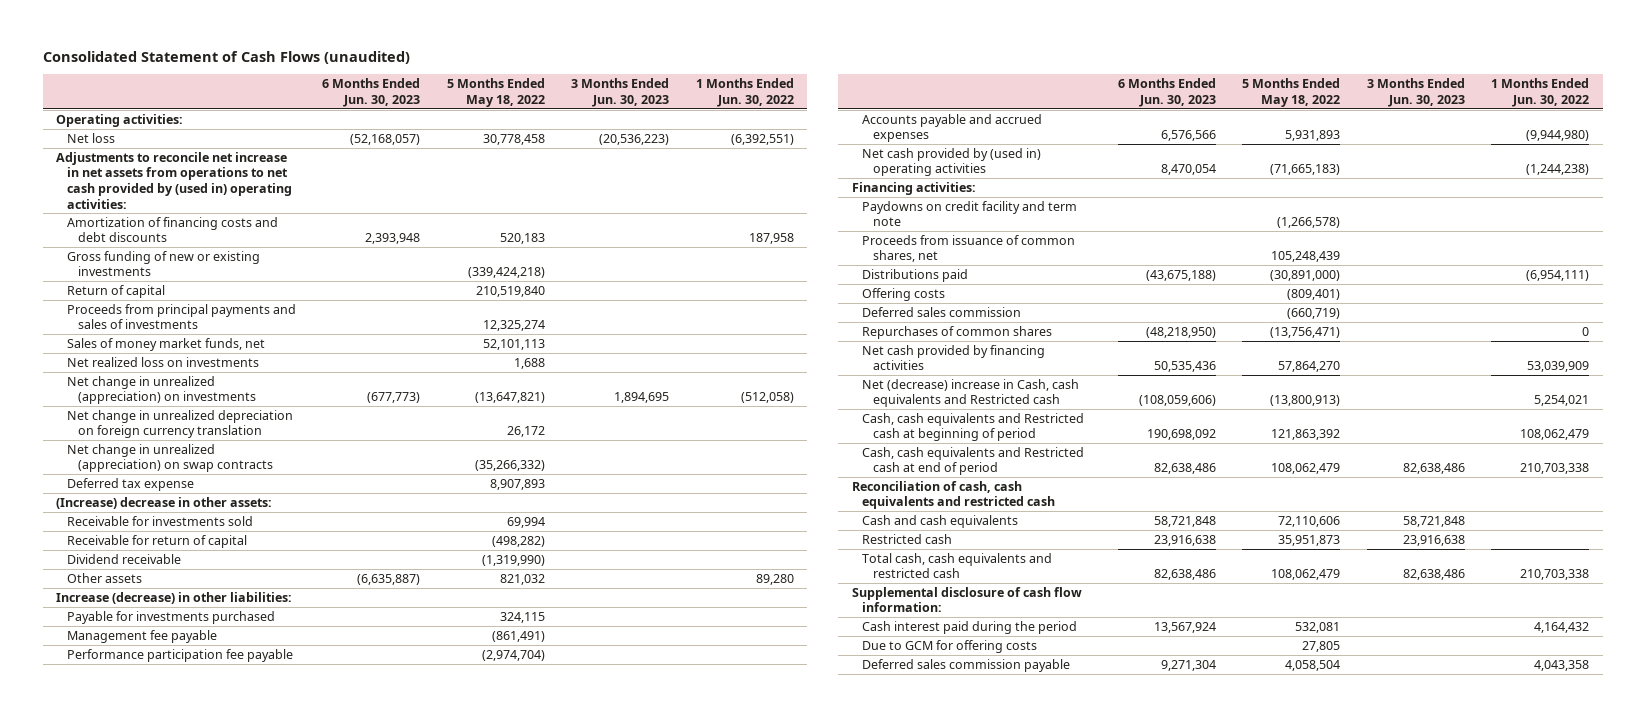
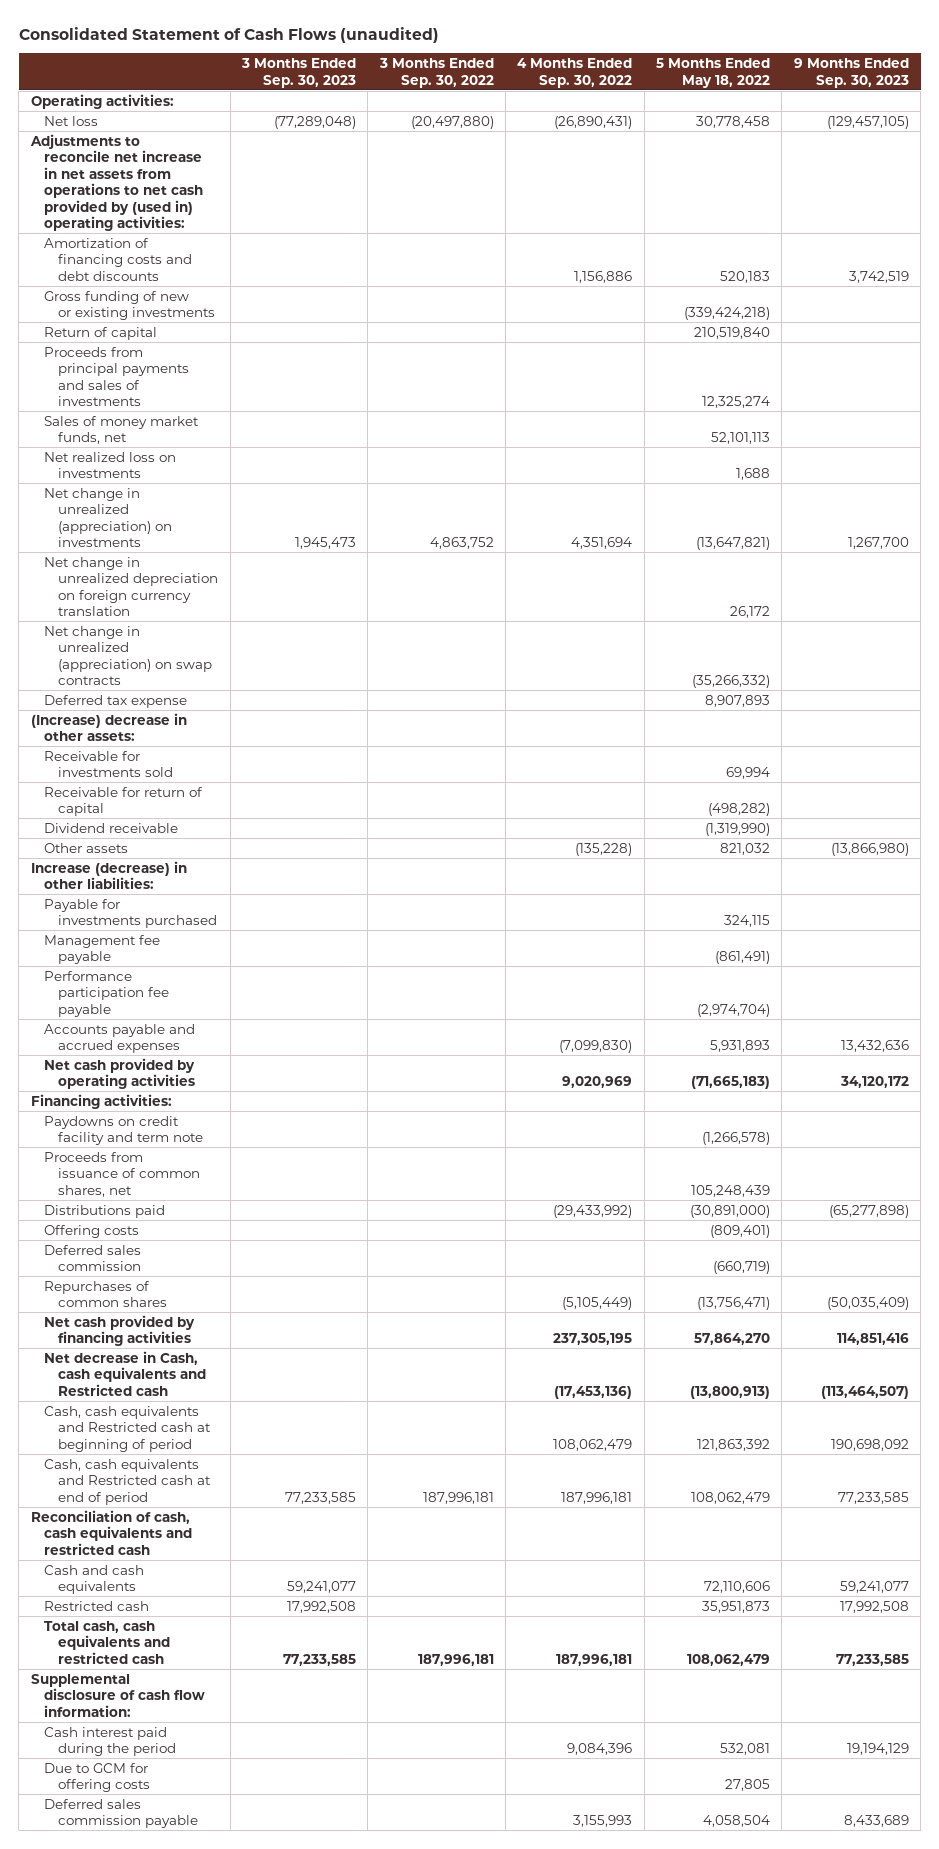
[322,78,421,107] 6 Months Ended Jun. 30, 2023 -> none
[571,78,670,107] 3 Months Ended Jun. 30, 2023 -> none
[695,78,794,107] 1 Months Ended Jun. 30, 2022 -> none
none -> [240,57,356,88] 3 Months Ended Sep. 30, 2023
none -> [378,57,494,88] 3 Months Ended Sep. 30, 2022
none -> [517,57,633,88] 4 Months Ended Sep. 30, 2022
none -> [793,57,909,88] 9 Months Ended Sep. 30, 2023
[862,147,1042,177] Net cash provided by (used in) operating activities -> [44,1057,196,1090] Net cash provided by operating activities
[862,378,1080,408] Net (decrease) increase in Cash, cash equivalents and Restricted cash -> [44,1350,207,1396] Net decrease in Cash, cash equivalents and Restricted cash

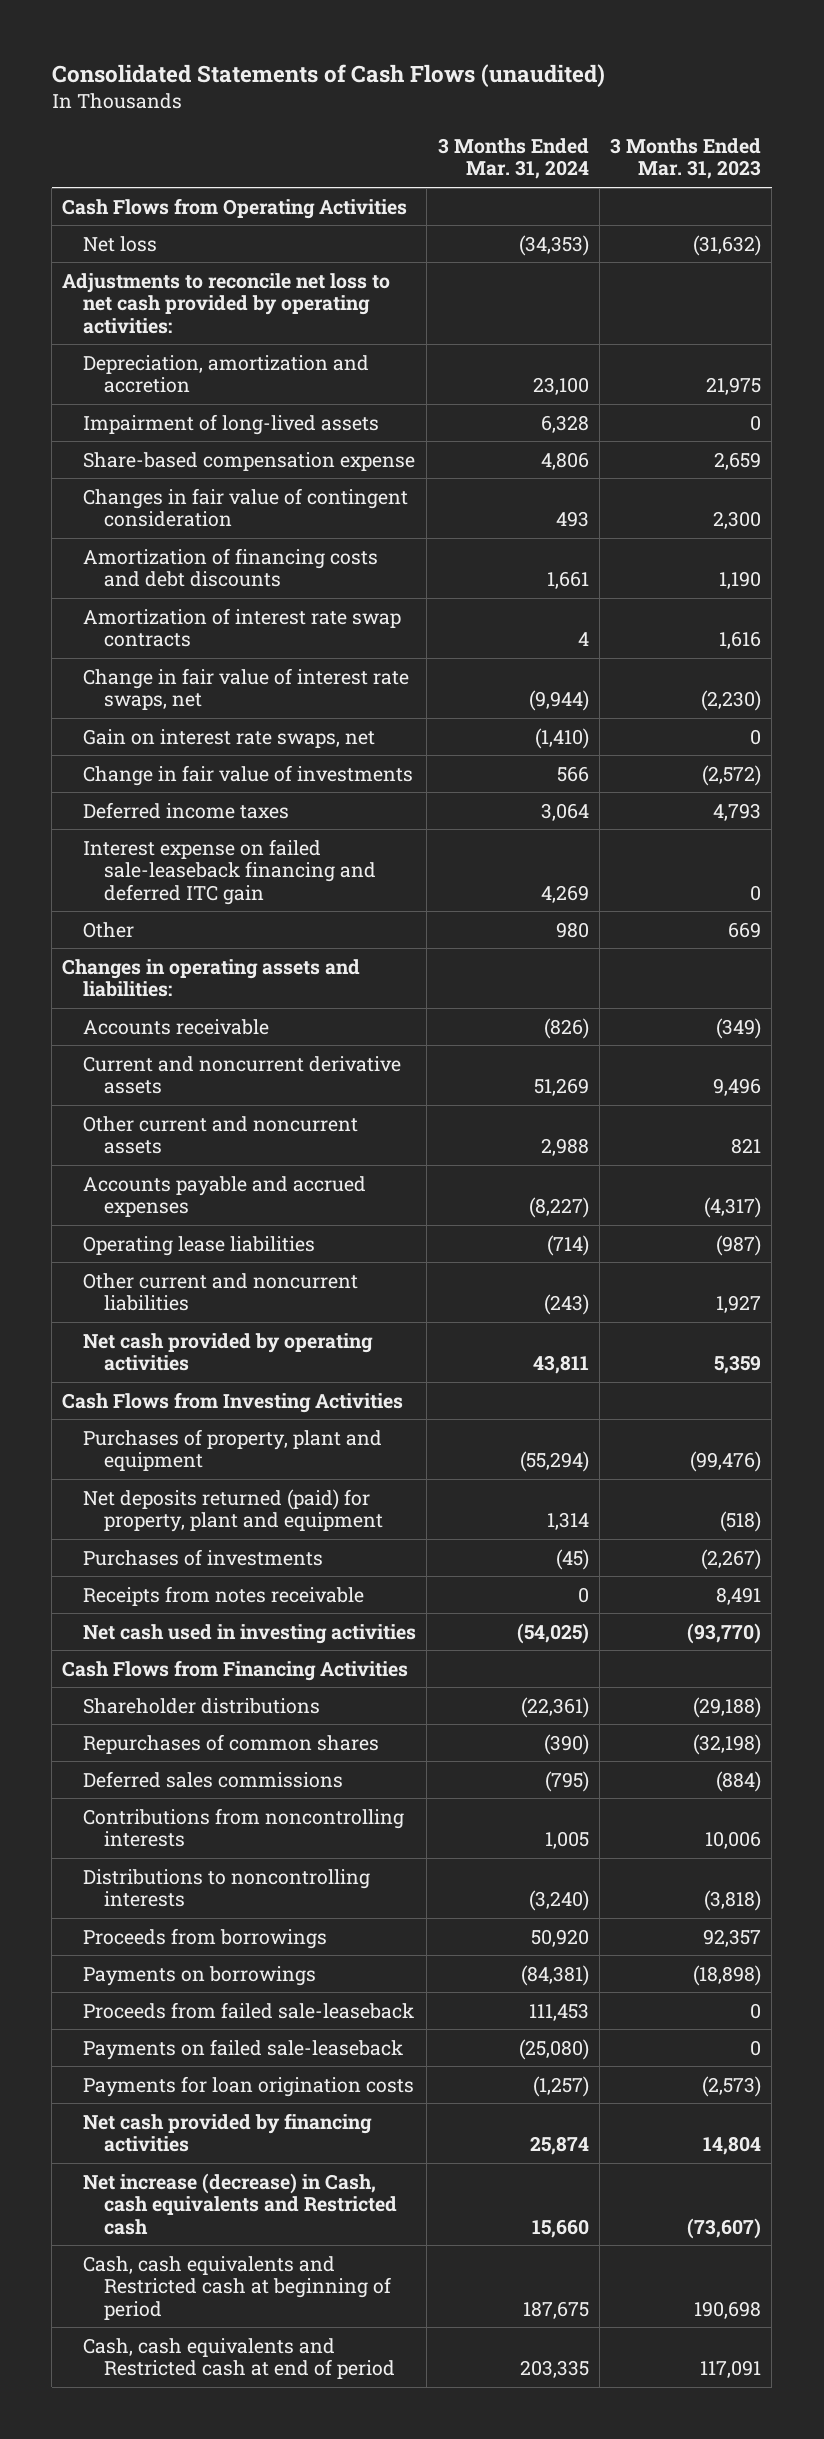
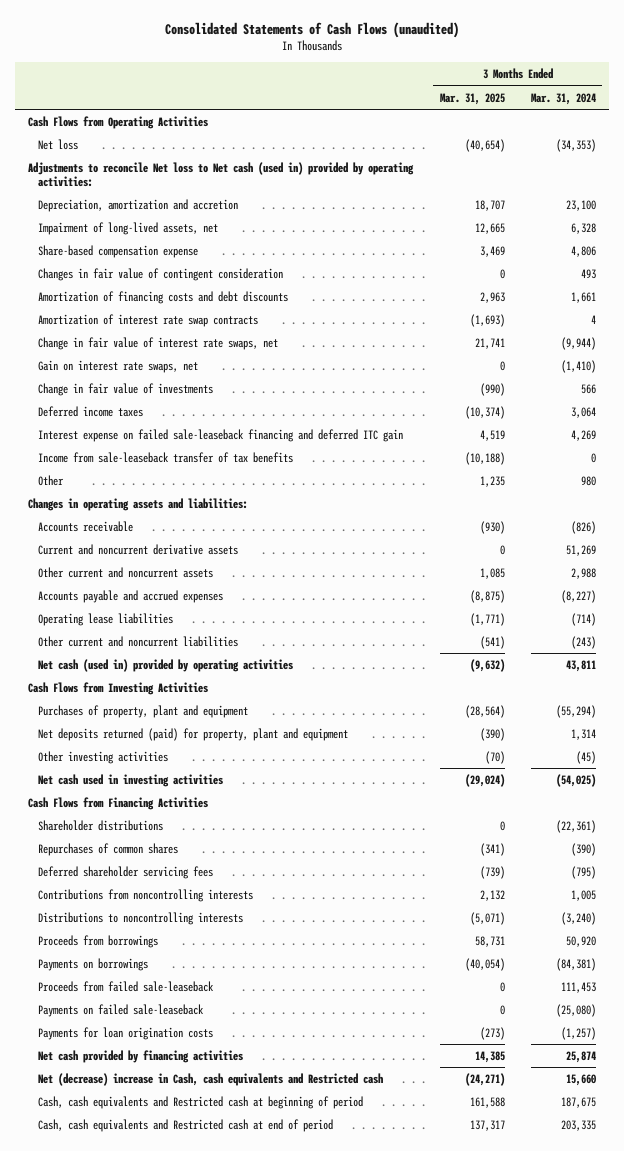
[610,138,762,180] 3 Months Ended Mar. 31, 2023 -> none
none -> [439,92,505,105] Mar. 31, 2025
[62,272,391,334] Adjustments to reconcile net loss to net cash provided by operating activities: -> [28,161,415,187] Adjustments to reconcile Net loss to Net cash (used in) provided by operating activities:
[83,413,380,435] Impairment of long-lived assets -> [38,221,219,235] Impairment of long-lived assets, net
none -> [38,451,294,463] Income from sale-leaseback transfer of tax benefits
[83,1332,374,1372] Net cash provided by operating activities -> [38,658,294,672] Net cash (used in) provided by operating activities
[83,1548,324,1566] Purchases of investments -> none
[83,1585,365,1606] Receipts from notes receivable -> none
none -> [38,750,169,764] Other investing activities
[83,1770,344,1788] Deferred sales commissions -> [38,865,214,879] Deferred shareholder servicing fees
[83,2172,398,2235] Net increase (decrease) in Cash, cash equivalents and Restricted cash -> [38,1072,384,1086] Net (decrease) increase in Cash, cash equivalents and Restricted cash

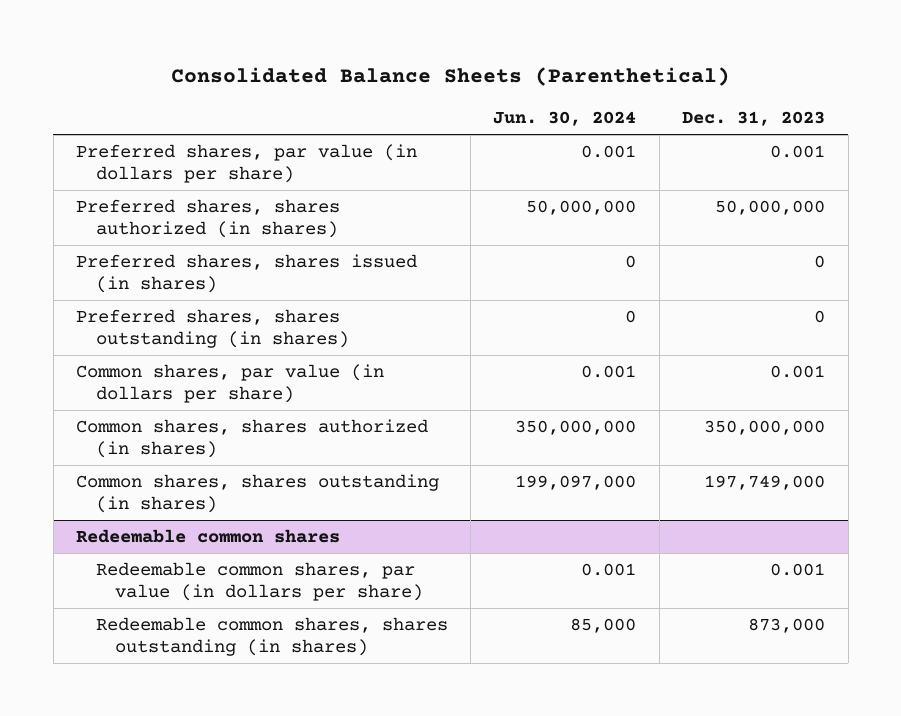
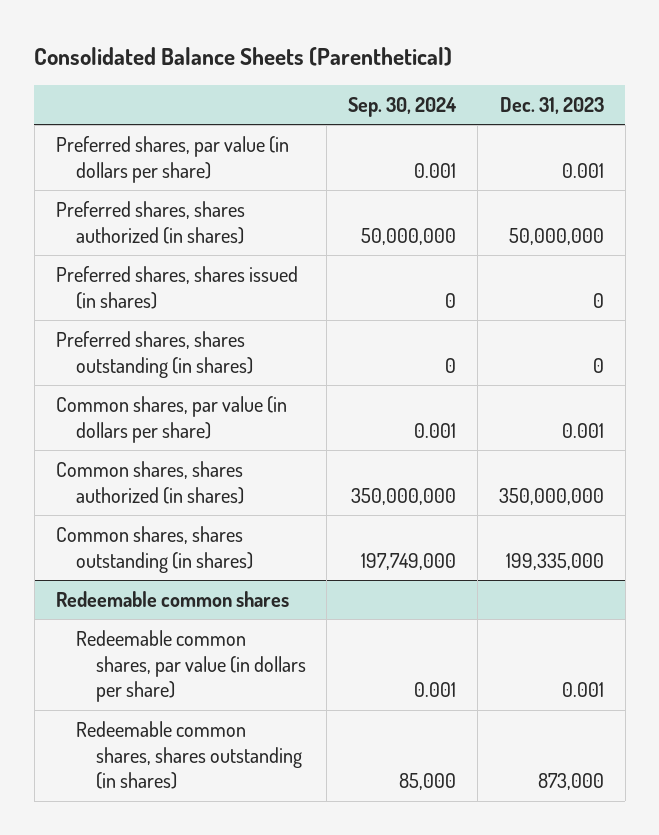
[493,111,637,127] Jun. 30, 2024 -> none
none -> [348,97,458,118] Sep. 30, 2024
[704,474,826,490] 197,749,000 -> [505,552,604,570] 199,335,000

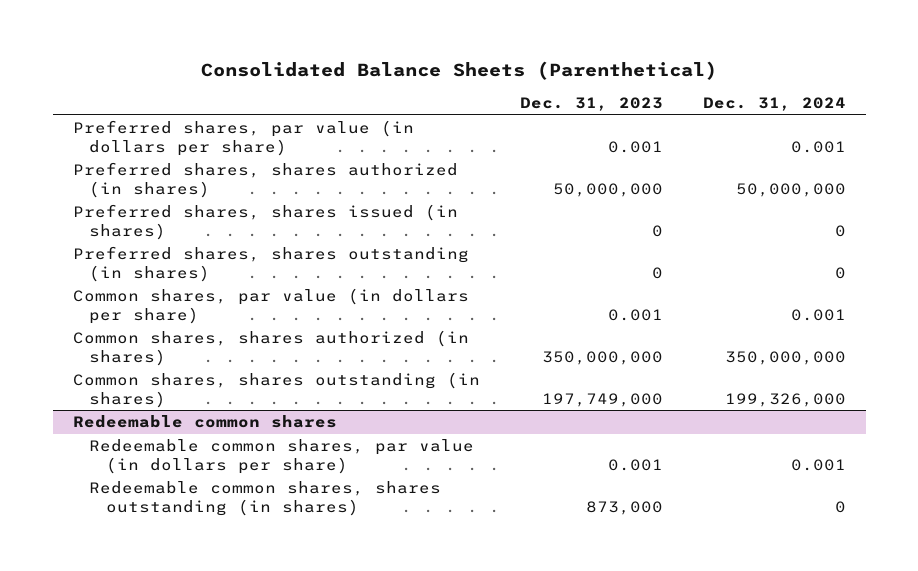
[348,97,458,118] Sep. 30, 2024 -> none
none -> [702,97,846,112] Dec. 31, 2024
[505,552,604,570] 199,335,000 -> [541,392,663,407] 197,749,000

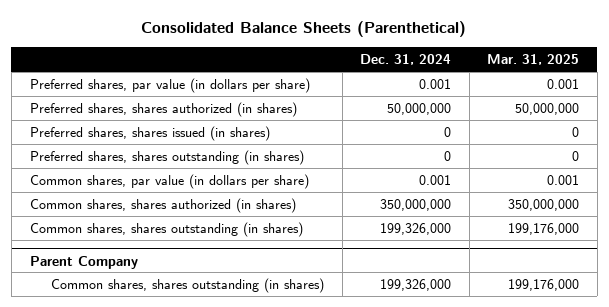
[519,97,663,112] Dec. 31, 2023 -> none
none -> [487,54,580,66] Mar. 31, 2025
[72,415,337,429] Redeemable common shares -> none
[89,439,475,474] Redeemable common shares, par value (in dollars per share) -> none
none -> [29,255,138,269] Parent Company
[89,481,442,516] Redeemable common shares, shares outstanding (in shares) -> [51,277,325,293] Common shares, shares outstanding (in shares)
[834,500,846,513] 0 -> [380,278,452,291] 199,326,000

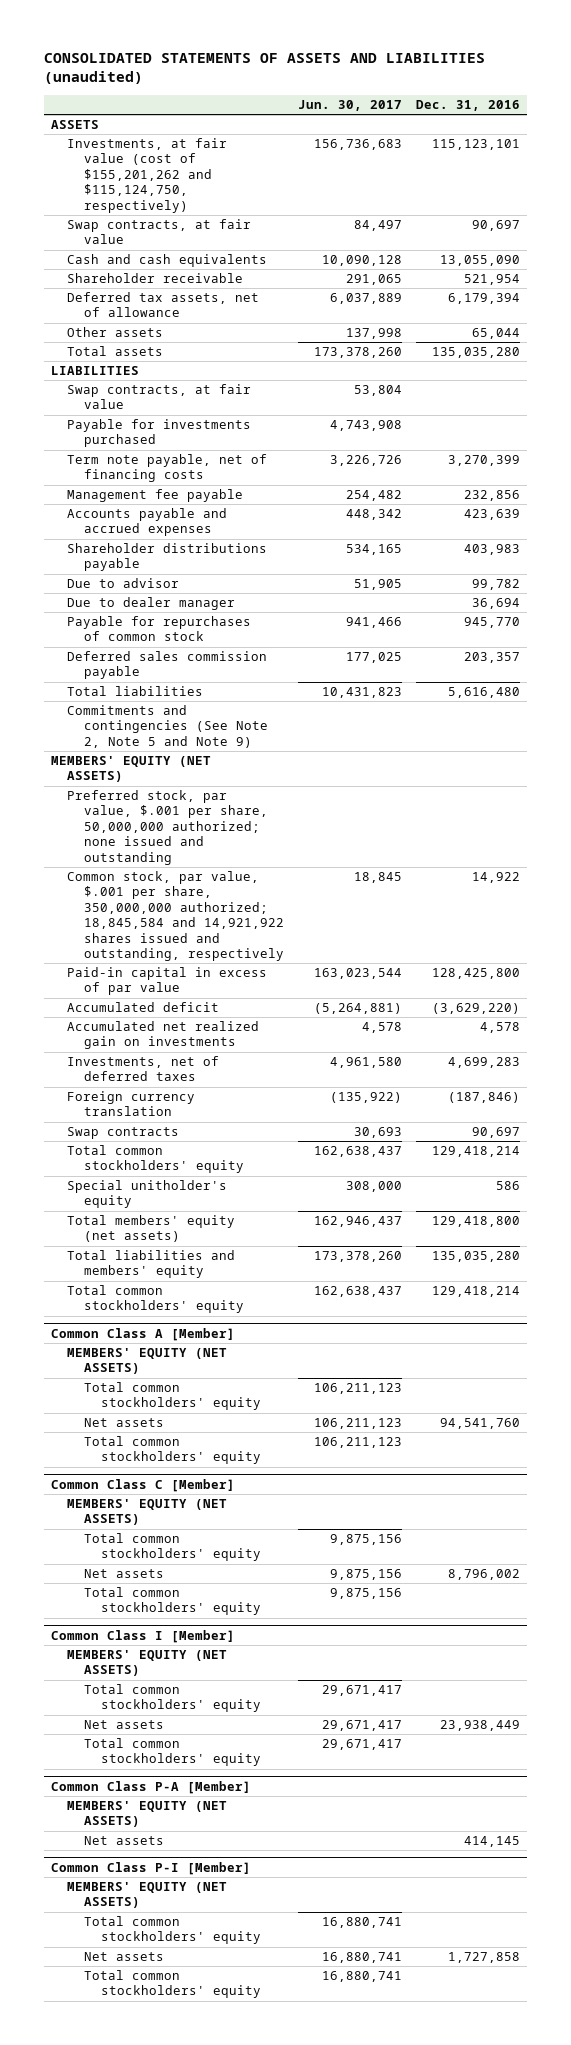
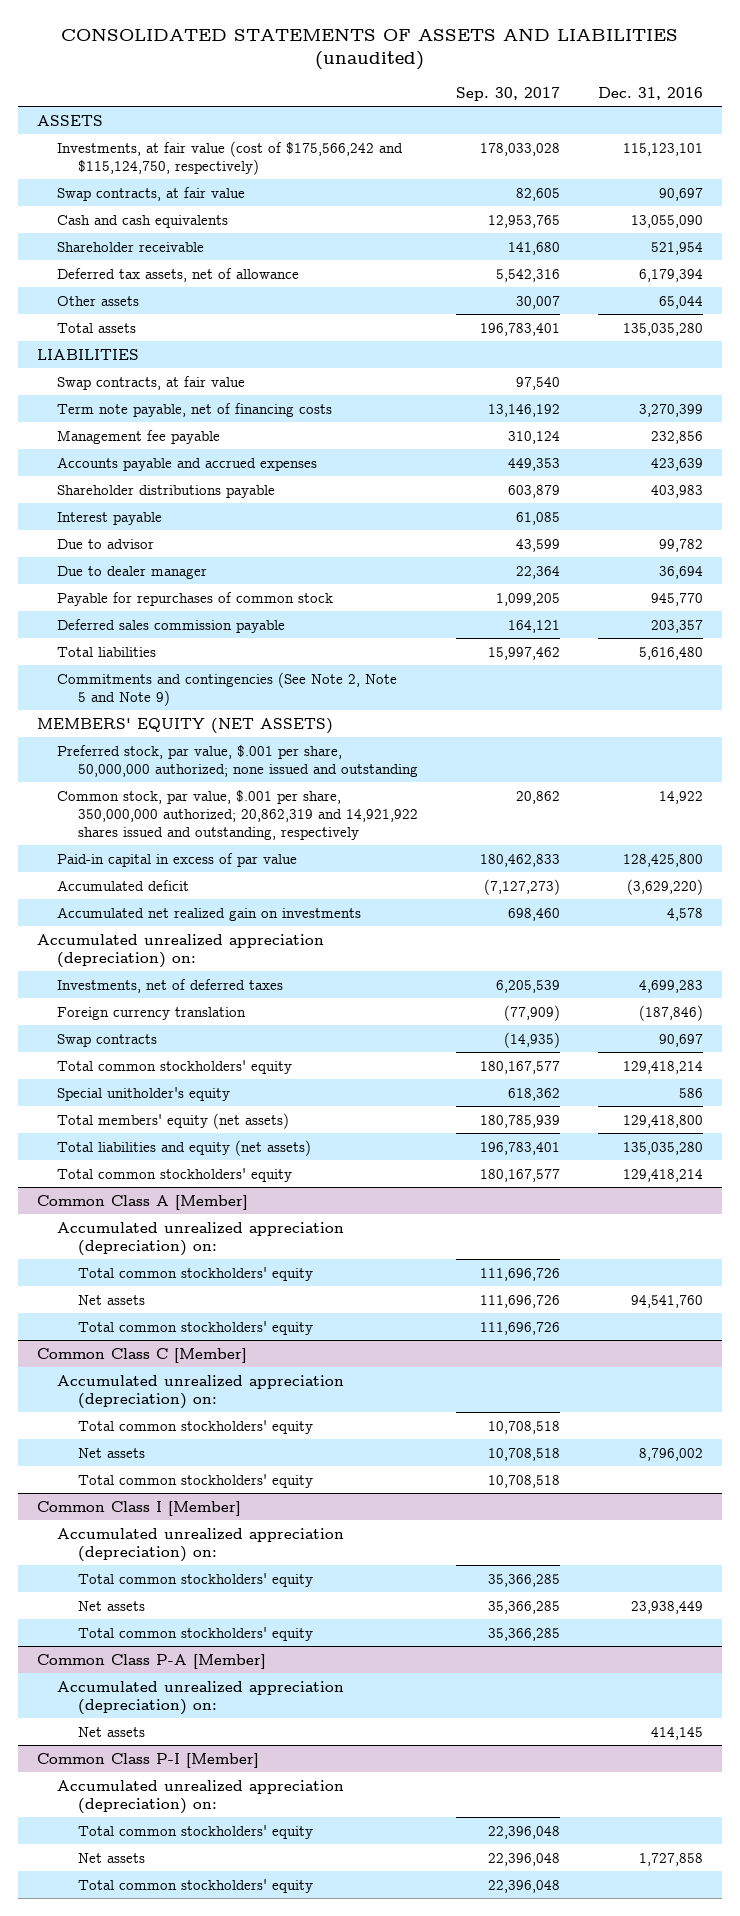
[298,99,403,111] Jun. 30, 2017 -> none
none -> [455,87,560,102] Sep. 30, 2017
[67,138,228,213] Investments, at fair value (cost of $155,201,262 and $115,124,750, respectively) -> [57,140,404,175] Investments, at fair value (cost of $175,566,242 and $115,124,750, respectively)
[67,419,252,448] Payable for investments purchased -> none
none -> [57,511,163,525] Interest payable
[67,871,285,962] Common stock, par value, $.001 per share, 350,000,000 authorized; 18,845,584 and 14,921,922 shares issued and outstanding, respectively -> [57,789,418,840] Common stock, par value, $.001 per share, 350,000,000 authorized; 20,862,319 and 14,921,922 shares issued and outstanding, respectively
none -> [36,933,324,968] Accumulated unrealized appreciation (depreciation) on:
[67,1250,236,1279] Total liabilities and members' equity -> [57,1139,312,1156] Total liabilities and equity (net assets)
[67,1348,228,1375] MEMBERS' EQUITY (NET ASSETS) -> none
none -> [57,1221,345,1256] Accumulated unrealized appreciation (depreciation) on:
[67,1499,228,1526] MEMBERS' EQUITY (NET ASSETS) -> none
none -> [57,1374,345,1409] Accumulated unrealized appreciation (depreciation) on:
[67,1650,228,1677] MEMBERS' EQUITY (NET ASSETS) -> none
none -> [57,1527,345,1562] Accumulated unrealized appreciation (depreciation) on:
[67,1801,228,1828] MEMBERS' EQUITY (NET ASSETS) -> none
none -> [57,1680,345,1715] Accumulated unrealized appreciation (depreciation) on:
[67,1882,228,1909] MEMBERS' EQUITY (NET ASSETS) -> none
none -> [57,1779,345,1814] Accumulated unrealized appreciation (depreciation) on:

